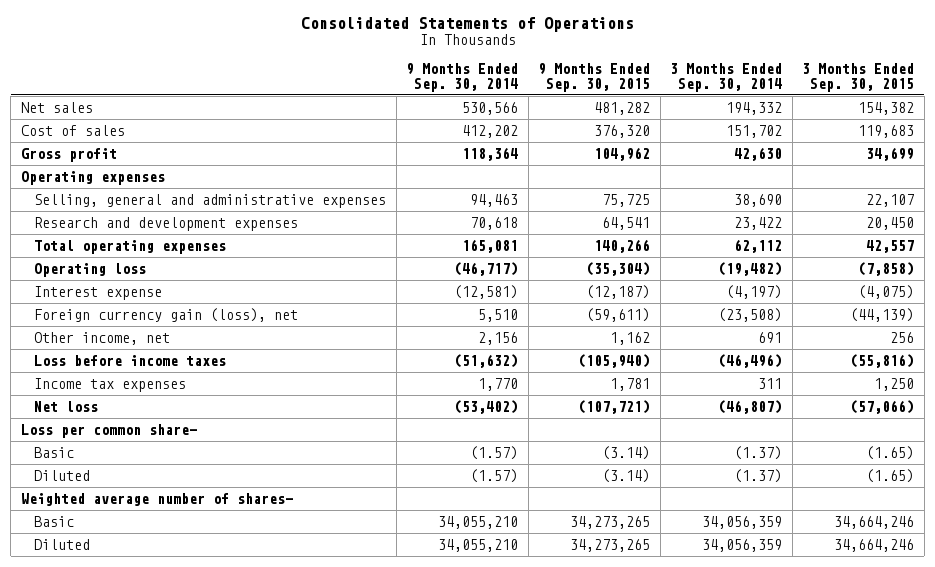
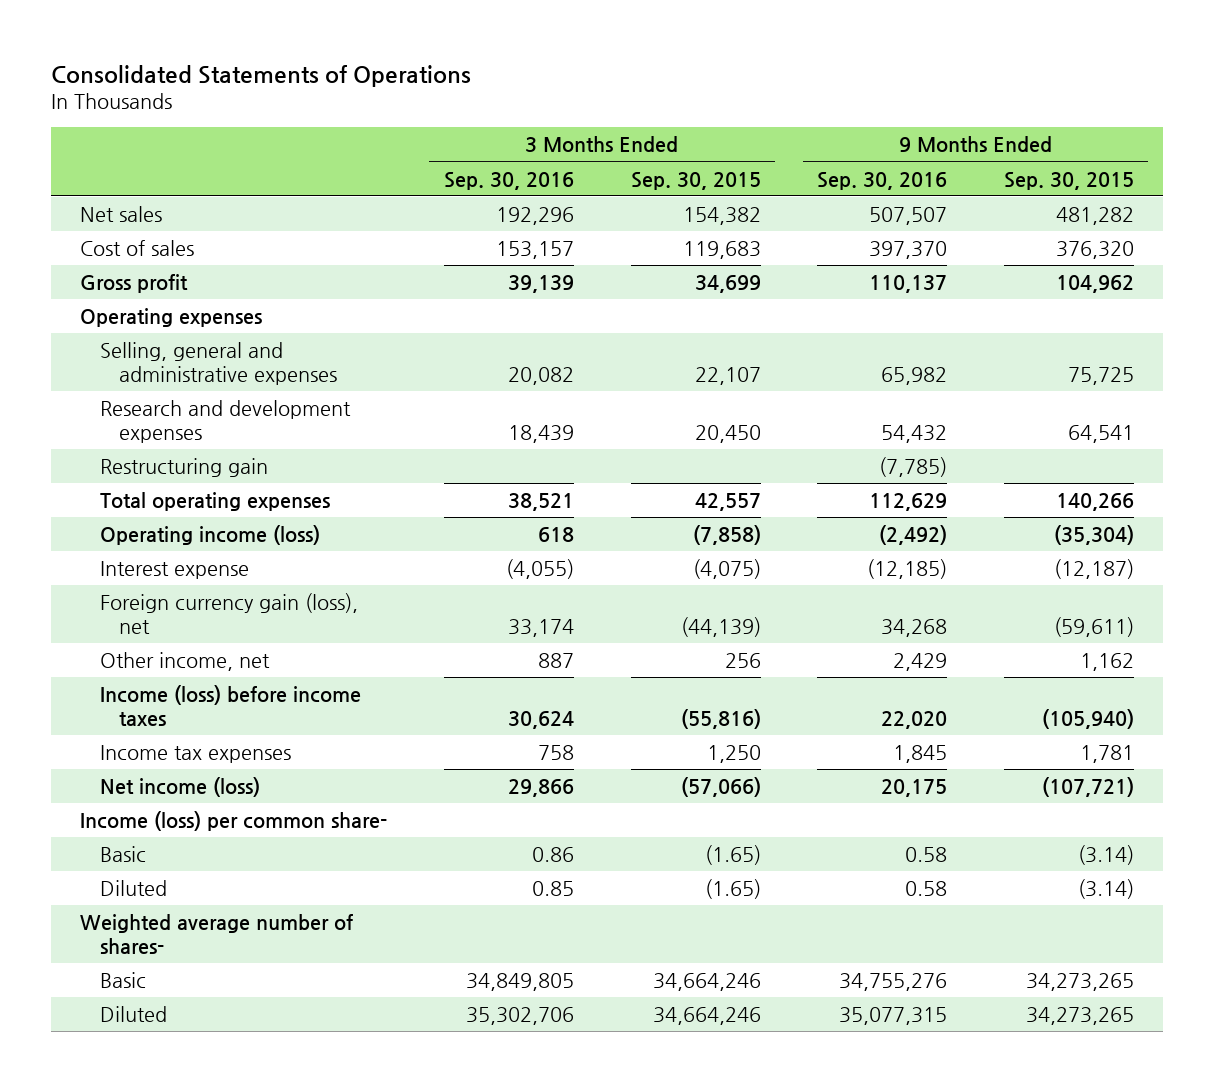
[406,63,519,92] 9 Months Ended Sep. 30, 2014 -> none
[670,63,783,92] 3 Months Ended Sep. 30, 2014 -> none
none -> [443,171,574,190] Sep. 30, 2016
none -> [817,171,948,190] Sep. 30, 2016
none -> [99,457,268,477] Restructuring gain
[34,262,147,277] Operating loss -> [99,524,320,545] Operating income (loss)
[34,354,227,366] Loss before income taxes -> [99,684,361,726] Income (loss) before income taxes
[34,400,99,412] Net loss -> [99,776,260,797] Net income (loss)
[20,423,197,438] Loss per common share- -> [79,810,387,831] Income (loss) per common share-

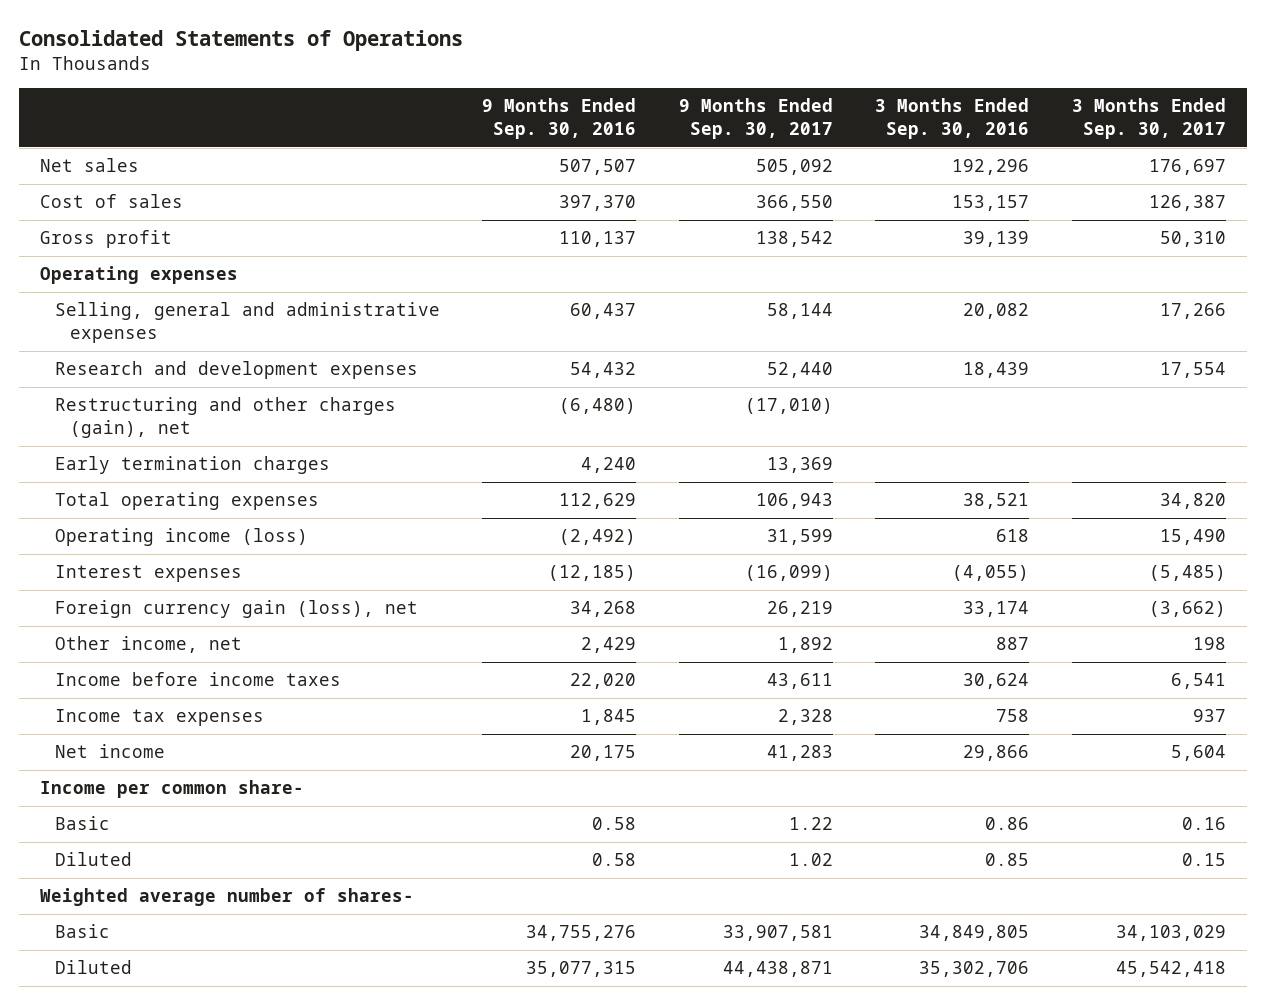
[630,171,761,190] Sep. 30, 2015 -> none
[1004,171,1135,190] Sep. 30, 2015 -> none
none -> [678,98,833,140] 9 Months Ended Sep. 30, 2017
none -> [1071,98,1226,140] 3 Months Ended Sep. 30, 2017
[881,366,948,385] 65,982 -> [570,303,637,320] 60,437
[99,457,268,477] Restructuring gain -> [55,397,397,439] Restructuring and other charges (gain), net
[879,456,948,477] (7,785) -> [559,398,637,415] (6,480)
none -> [55,456,331,475] Early termination charges
[99,560,249,579] Interest expense -> [55,565,243,583] Interest expenses
[99,684,361,726] Income (loss) before income taxes -> [55,672,342,687] Income before income taxes
[99,776,260,797] Net income (loss) -> [55,744,166,759] Net income
[79,810,387,831] Income (loss) per common share- -> [39,780,304,799] Income per common share-

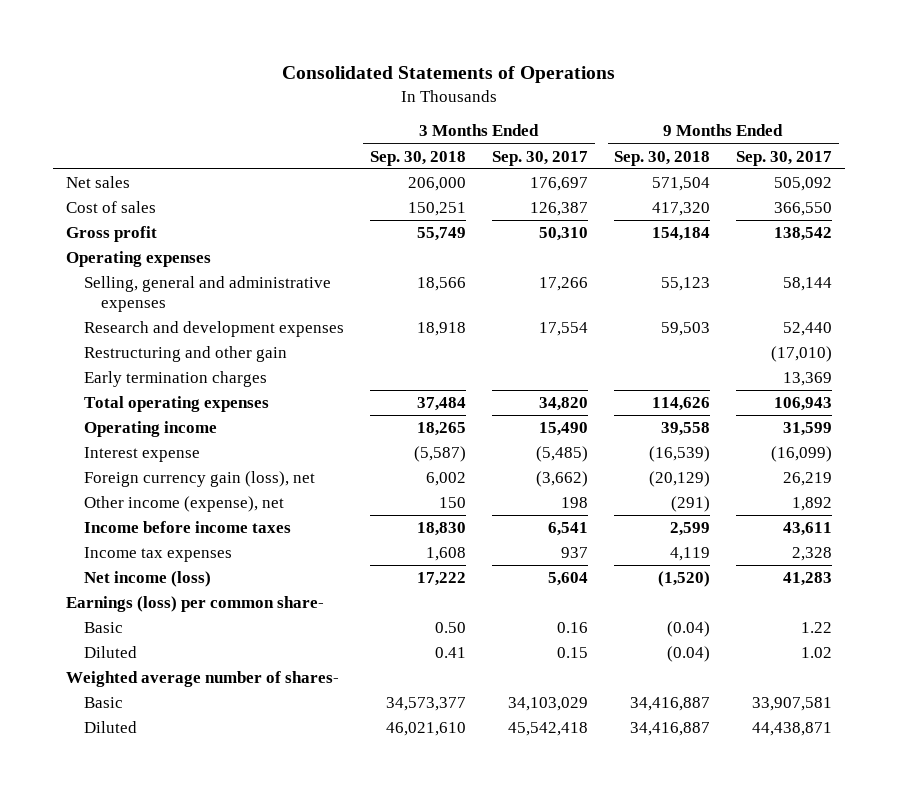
[482,98,637,140] 9 Months Ended Sep. 30, 2016 -> none
[875,98,1030,140] 3 Months Ended Sep. 30, 2016 -> none
none -> [369,150,466,166] Sep. 30, 2018
none -> [614,150,711,166] Sep. 30, 2018
[55,397,397,439] Restructuring and other charges (gain), net -> [83,346,287,363] Restructuring and other gain
[55,528,309,547] Operating income (loss) -> [83,421,217,438] Operating income
[55,565,243,583] Interest expenses -> [83,447,200,463] Interest expense
[55,636,243,654] Other income, net -> [83,496,284,513] Other income (expense), net
[55,744,166,759] Net income -> [83,571,211,588] Net income (loss)
[39,780,304,799] Income per common share- -> [65,596,324,613] Earnings (loss) per common share-

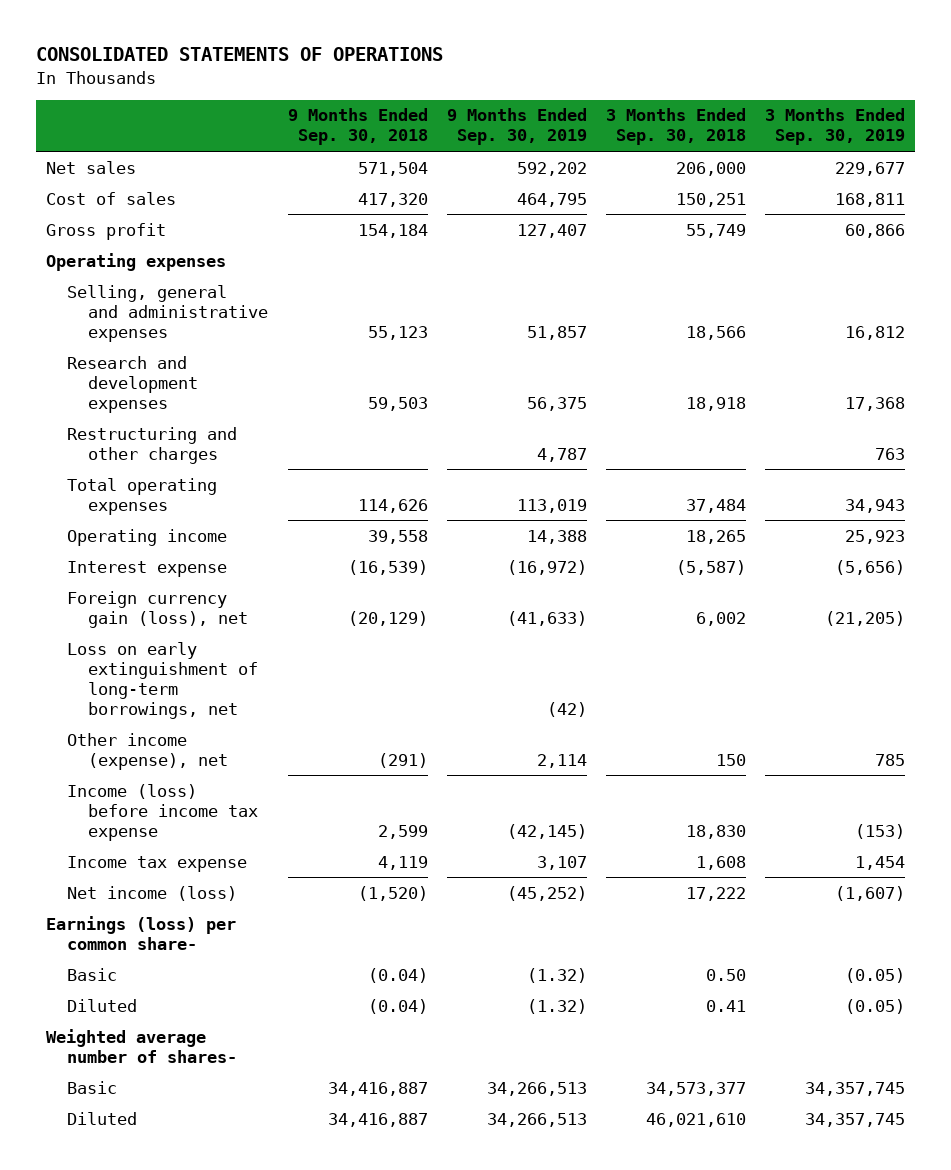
[282,65,616,83] Consolidated Statements of Operations -> [36,47,444,62] CONSOLIDATED STATEMENTS OF OPERATIONS
[491,150,588,166] Sep. 30, 2017 -> none
[736,150,833,166] Sep. 30, 2017 -> none
none -> [446,108,587,146] 9 Months Ended Sep. 30, 2019
none -> [765,108,906,146] 3 Months Ended Sep. 30, 2019
[83,371,267,388] Early termination charges -> none
[83,346,287,363] Restructuring and other gain -> [66,426,237,464] Restructuring and other charges
none -> [66,641,259,719] Loss on early extinguishment of long-term borrowings, net
[83,521,291,534] Income before income taxes -> [66,783,259,841] Income (loss) before income tax expense
[83,547,232,563] Income tax expenses -> [66,855,247,872] Income tax expense

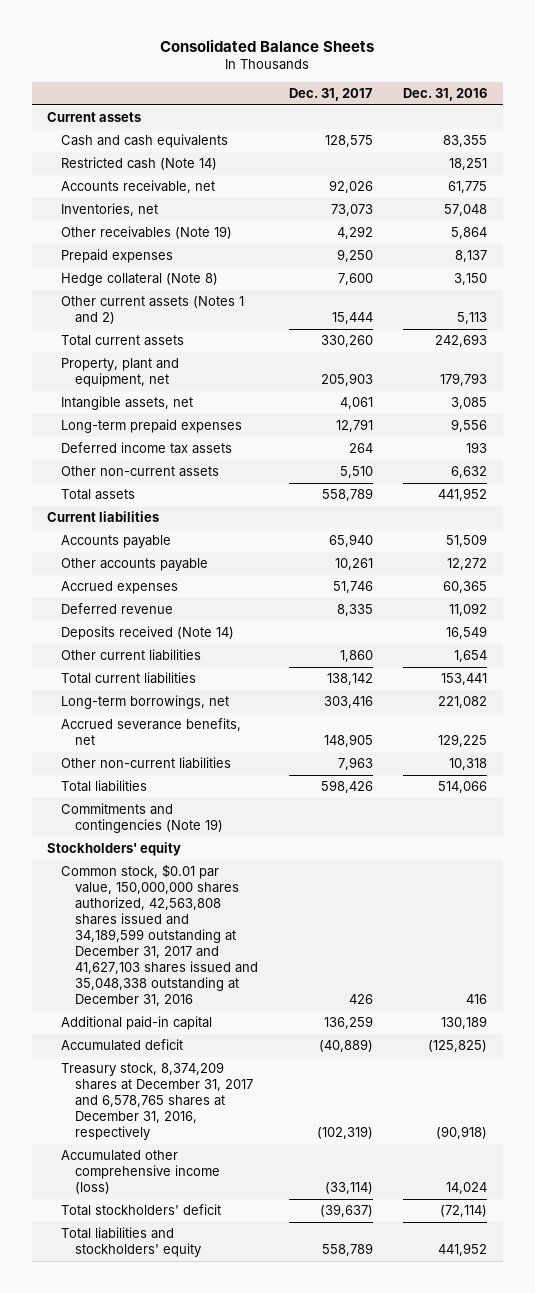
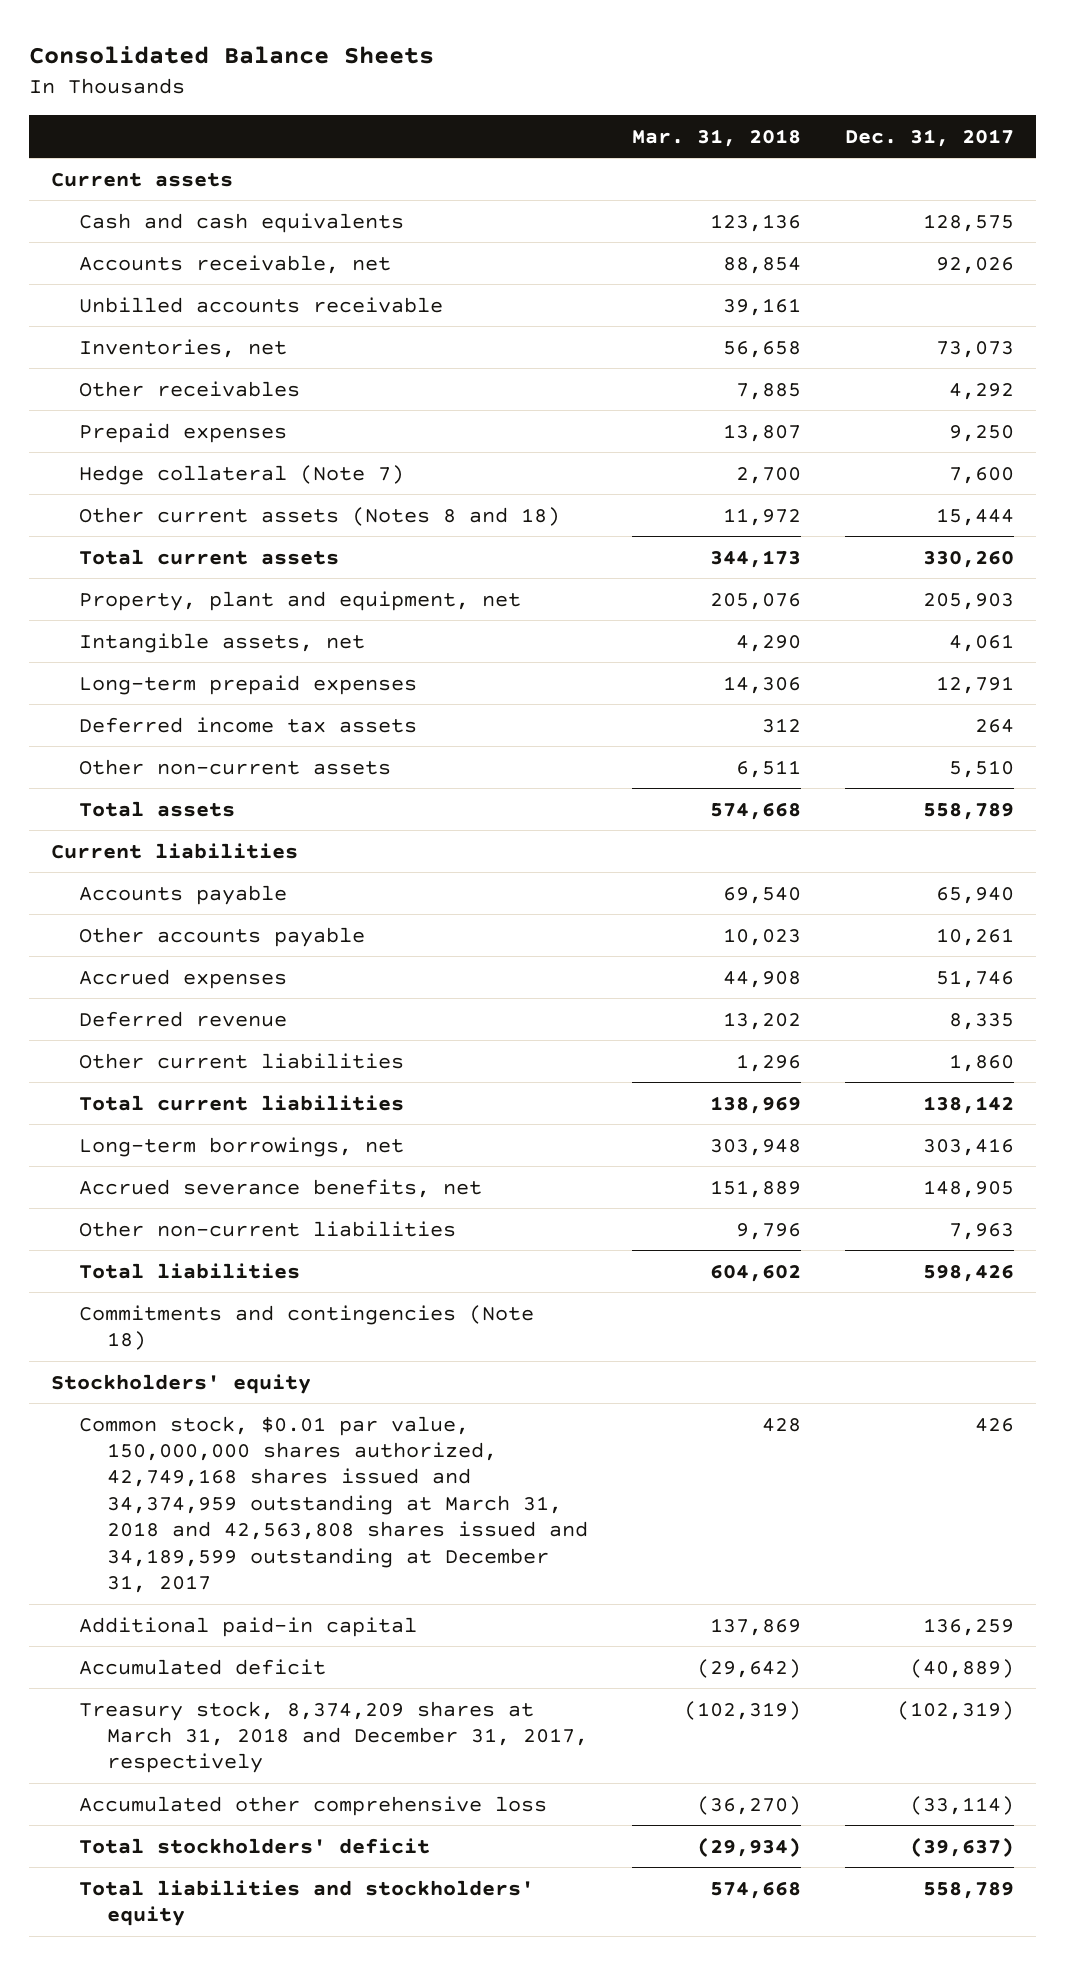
[403,87,488,101] Dec. 31, 2016 -> none
none -> [631,128,801,147] Mar. 31, 2018
[60,157,217,171] Restricted cash (Note 14) -> none
none -> [79,296,444,313] Unbilled accounts receivable
[60,226,232,240] Other receivables (Note 19) -> [79,380,301,397] Other receivables
[60,273,218,287] Hedge collateral (Note 8) -> [79,464,405,485] Hedge collateral (Note 7)
[60,296,244,325] Other current assets (Notes 1 and 2) -> [79,506,561,526] Other current assets (Notes 8 and 18)
[60,626,234,641] Deposits received (Note 14) -> none
[60,803,223,834] Commitments and contingencies (Note 19) -> [79,1304,535,1351] Commitments and contingencies (Note 18)
[60,864,258,1007] Common stock, $0.01 par value, 150,000,000 shares authorized, 42,563,808 shares issued and 34,189,599 outstanding at December 31, 2017 and 41,627,103 shares issued and 35,048,338 outstanding at December 31, 2016 -> [79,1415,588,1594] Common stock, $0.01 par value, 150,000,000 shares authorized, 42,749,168 shares issued and 34,374,959 outstanding at March 31, 2018 and 42,563,808 shares issued and 34,189,599 outstanding at December 31, 2017
[60,1062,253,1141] Treasury stock, 8,374,209 shares at December 31, 2017 and 6,578,765 shares at December 31, 2016, respectively -> [79,1700,588,1774] Treasury stock, 8,374,209 shares at March 31, 2018 and December 31, 2017, respectively
[60,1150,220,1195] Accumulated other comprehensive income (loss) -> [79,1795,548,1816] Accumulated other comprehensive loss

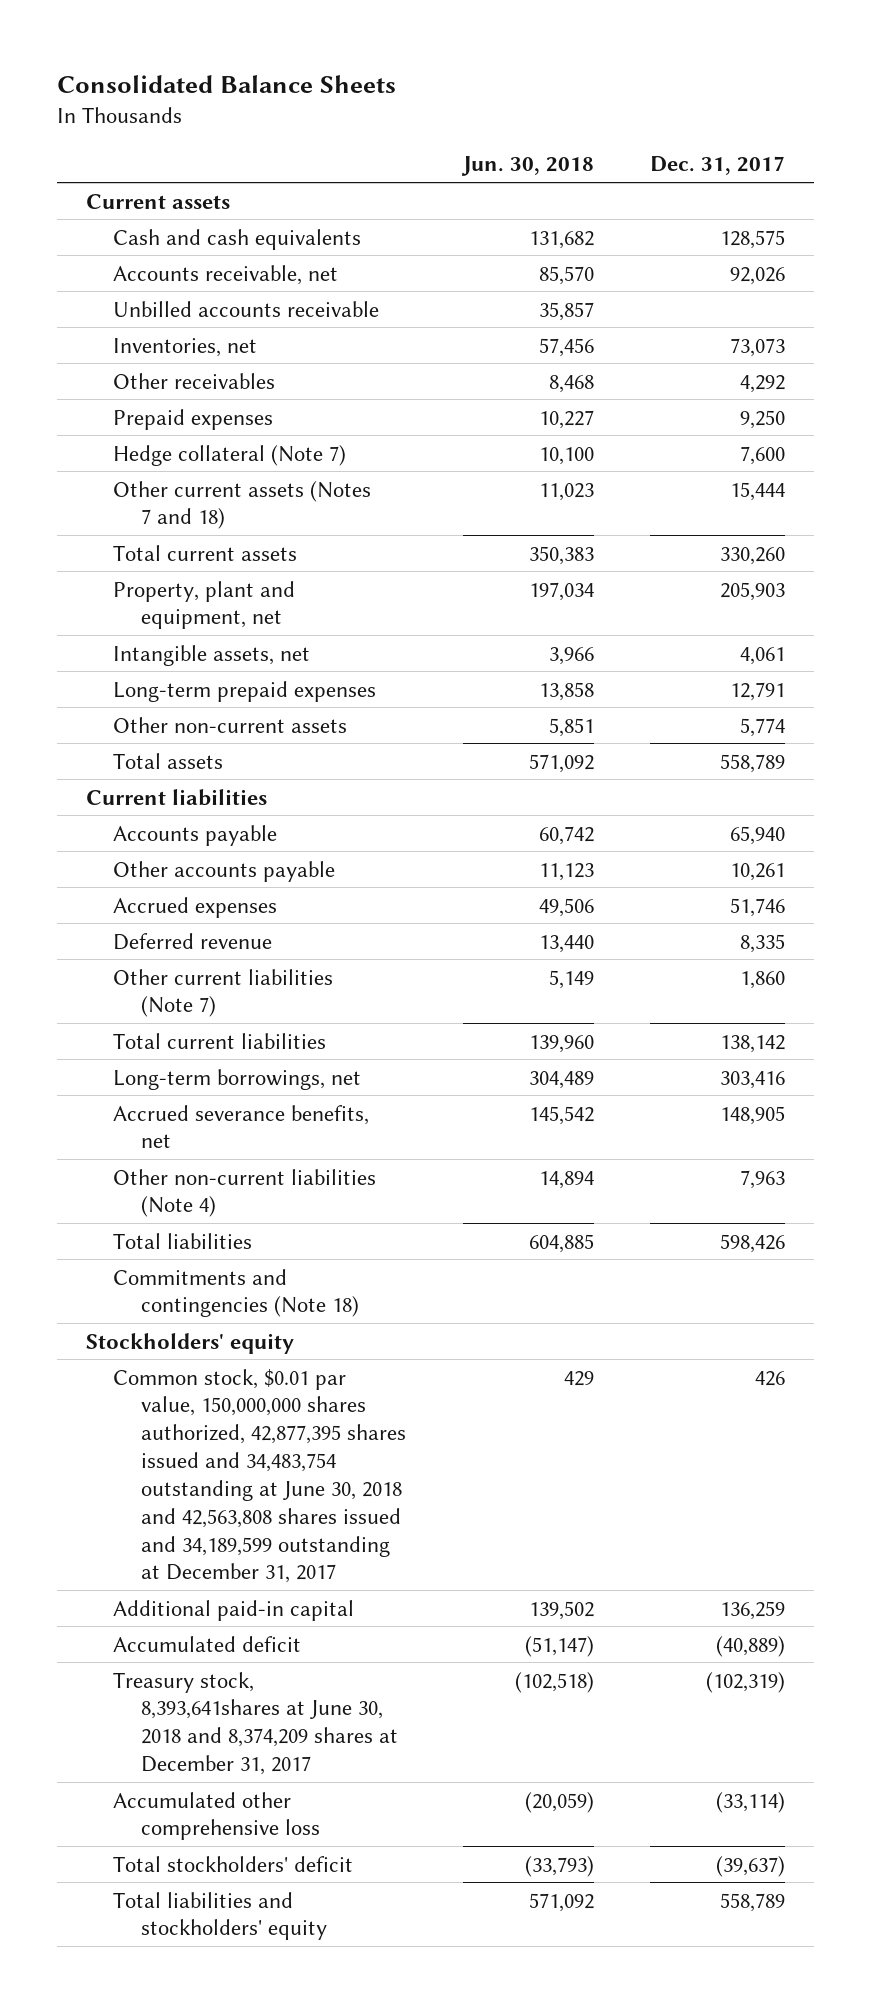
[631,128,801,147] Mar. 31, 2018 -> none
none -> [460,156,594,177] Jun. 30, 2018
[79,506,561,526] Other current assets (Notes 8 and 18) -> [113,480,372,530] Other current assets (Notes 7 and 18)
[79,716,418,733] Deferred income tax assets -> none
[948,759,1014,778] 5,510 -> [740,717,786,737] 5,774
[79,1052,405,1069] Other current liabilities -> [113,968,334,1018] Other current liabilities (Note 7)
[79,1220,457,1237] Other non-current liabilities -> [113,1168,377,1218] Other non-current liabilities (Note 4)
[79,1415,588,1594] Common stock, $0.01 par value, 150,000,000 shares authorized, 42,749,168 shares issued and 34,374,959 outstanding at March 31, 2018 and 42,563,808 shares issued and 34,189,599 outstanding at December 31, 2017 -> [113,1368,407,1584] Common stock, $0.01 par value, 150,000,000 shares authorized, 42,877,395 shares issued and 34,483,754 outstanding at June 30, 2018 and 42,563,808 shares issued and 34,189,599 outstanding at December 31, 2017
[79,1700,588,1774] Treasury stock, 8,374,209 shares at March 31, 2018 and December 31, 2017, respectively -> [113,1671,399,1776] Treasury stock, 8,393,641shares at June 30, 2018 and 8,374,209 shares at December 31, 2017

